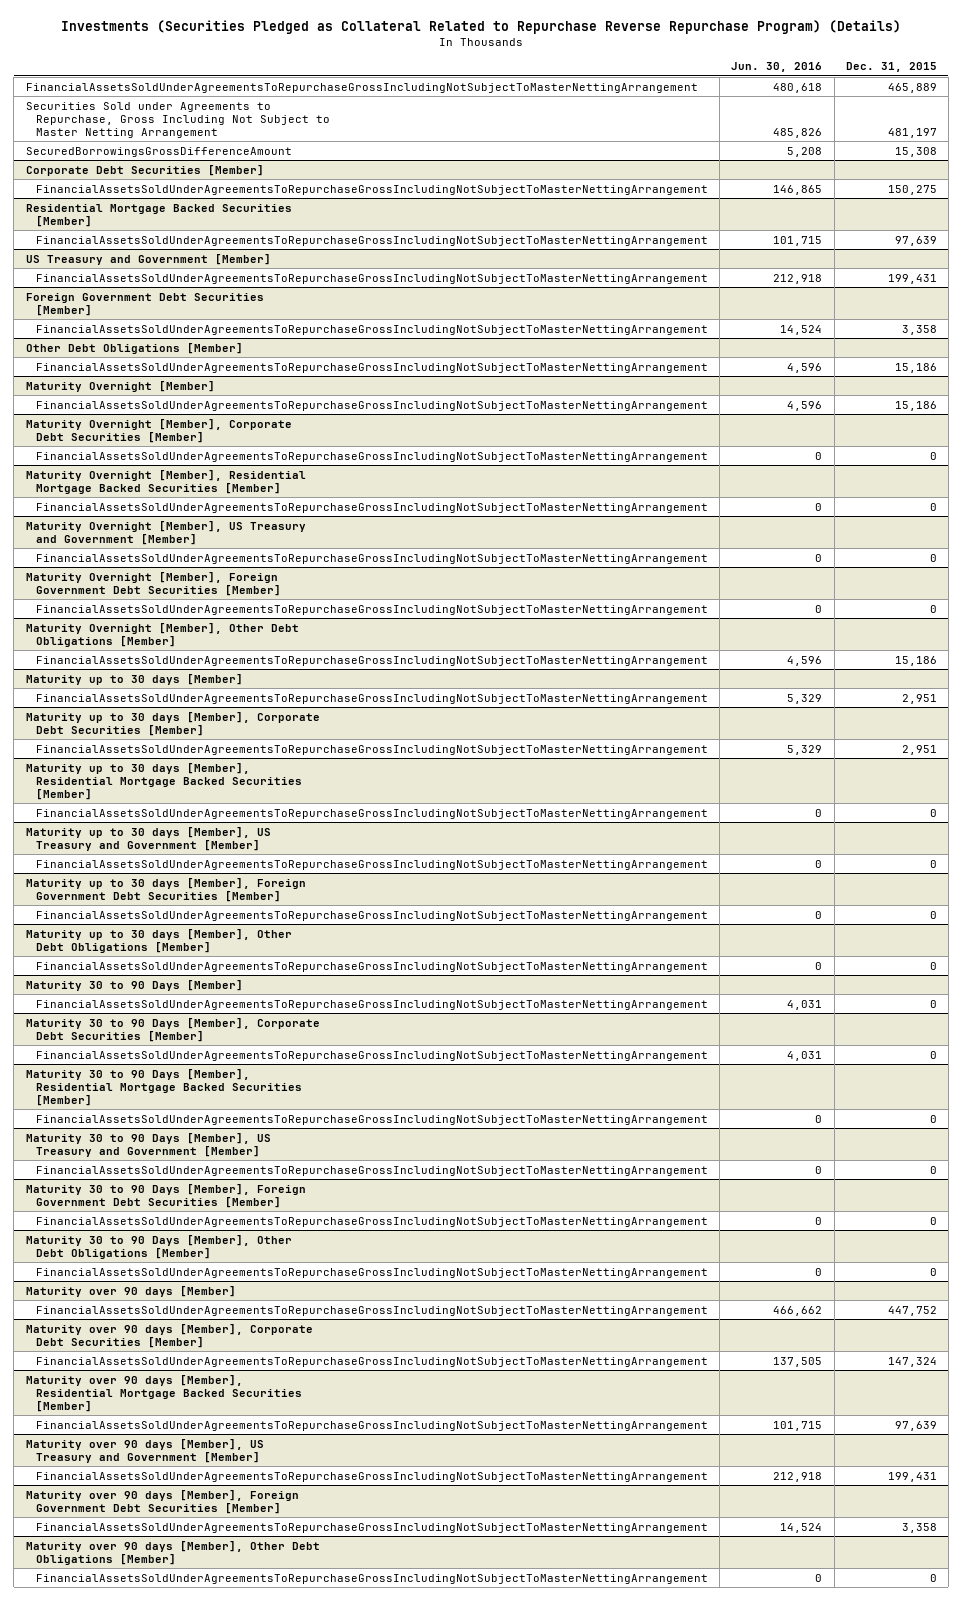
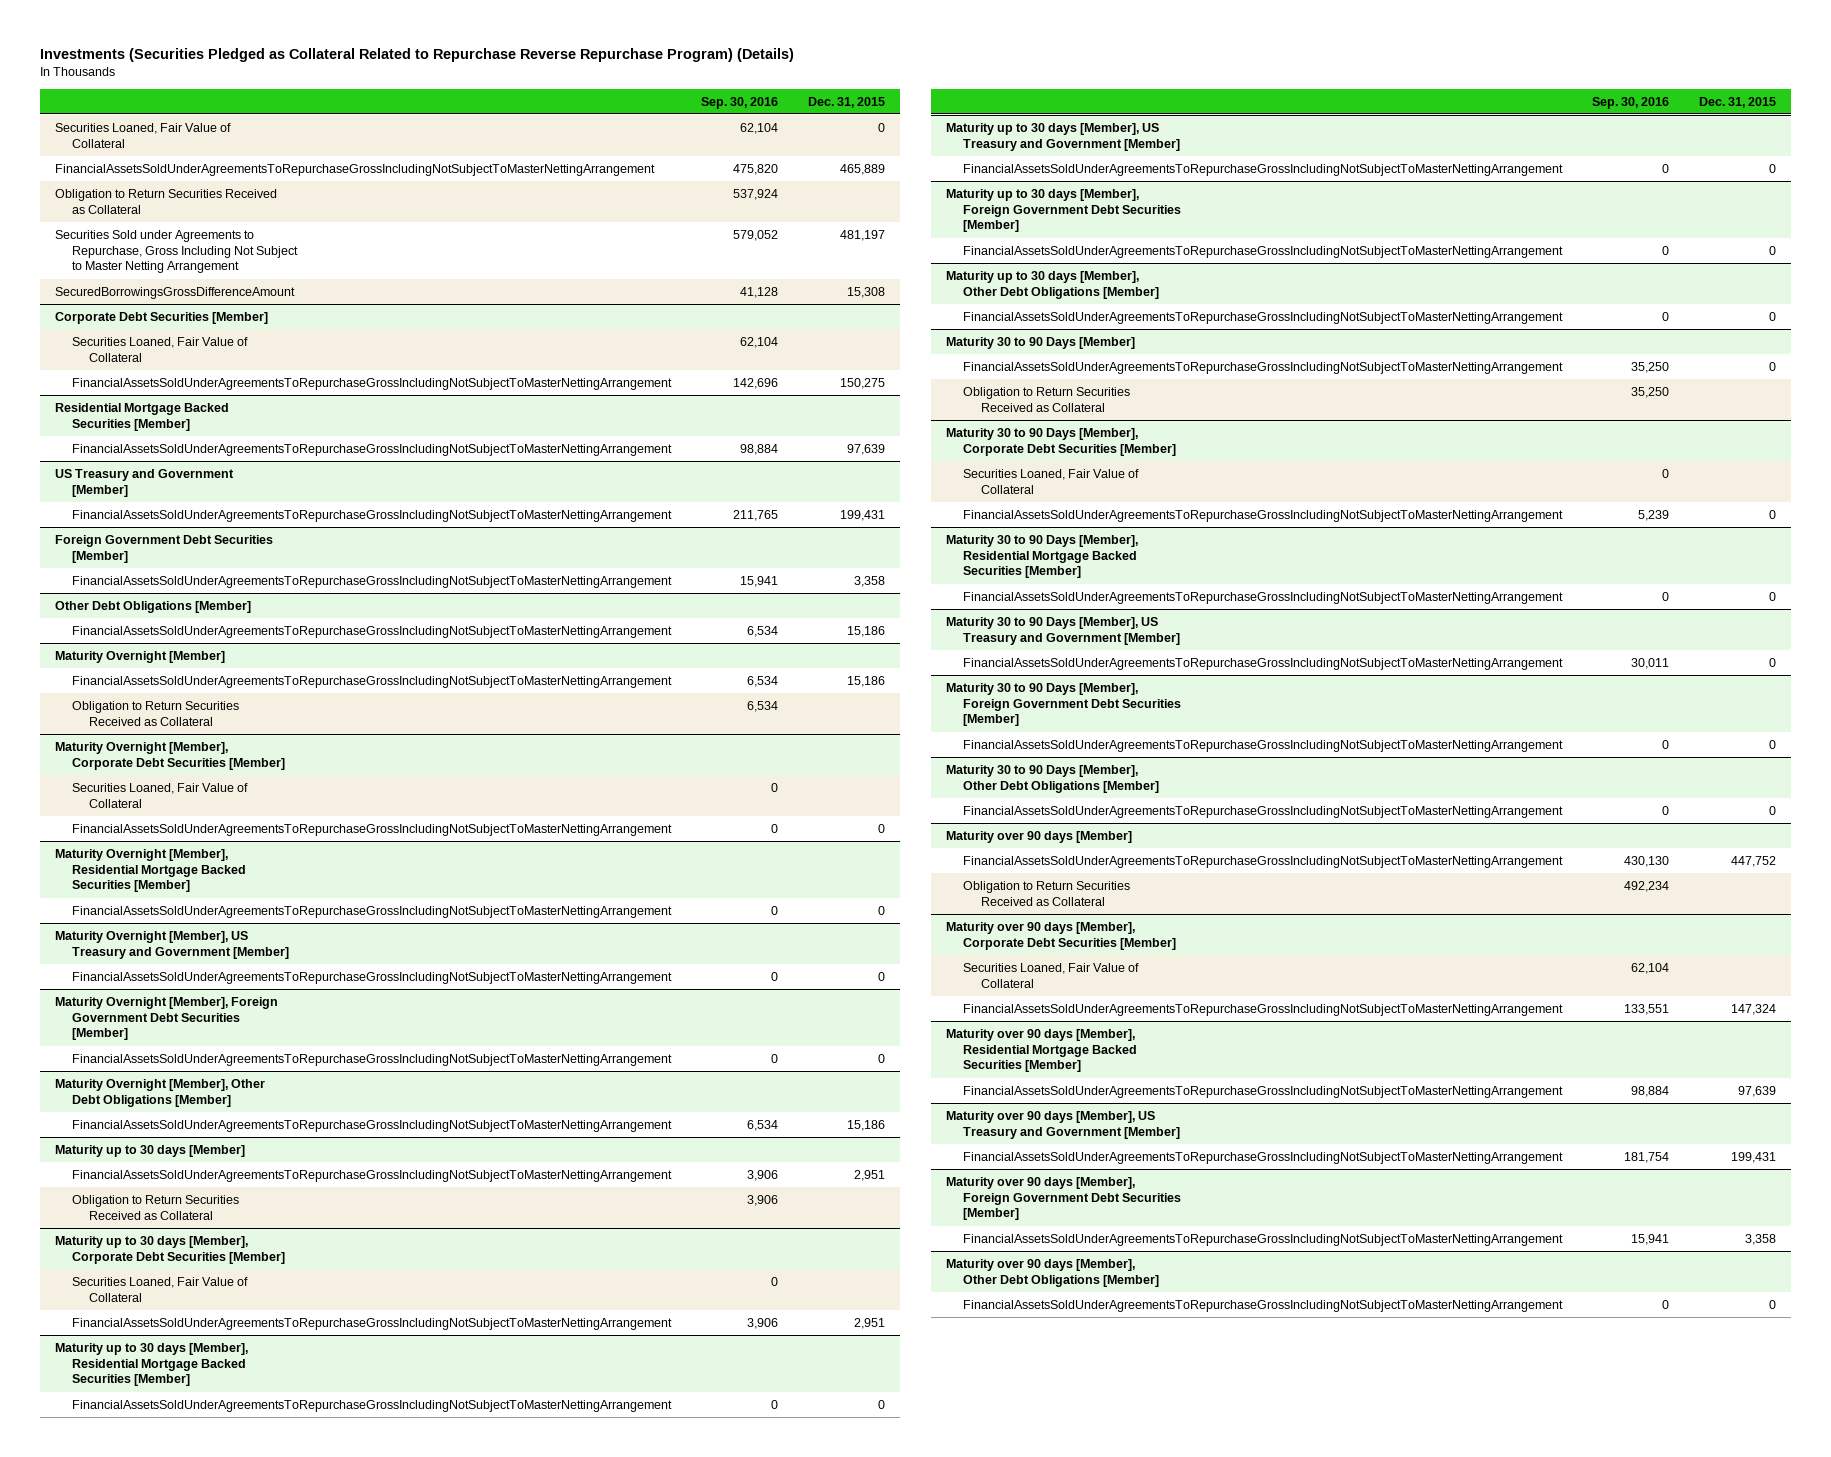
[731,62,823,73] Jun. 30, 2016 -> none
none -> [700,96,778,109] Sep. 30, 2016
none -> [54,122,231,148] Securities Loaned, Fair Value of Collateral
none -> [54,188,277,214] Obligation to Return Securities Received as Collateral
none -> [72,336,249,362] Securities Loaned, Fair Value of Collateral
none -> [72,700,240,726] Obligation to Return Securities Received as Collateral
none -> [72,782,249,808] Securities Loaned, Fair Value of Collateral
none -> [72,1194,240,1220] Obligation to Return Securities Received as Collateral
none -> [72,1276,249,1302] Securities Loaned, Fair Value of Collateral
none -> [963,386,1131,412] Obligation to Return Securities Received as Collateral
none -> [963,468,1140,494] Securities Loaned, Fair Value of Collateral
none -> [963,880,1131,906] Obligation to Return Securities Received as Collateral
none -> [963,962,1140,988] Securities Loaned, Fair Value of Collateral

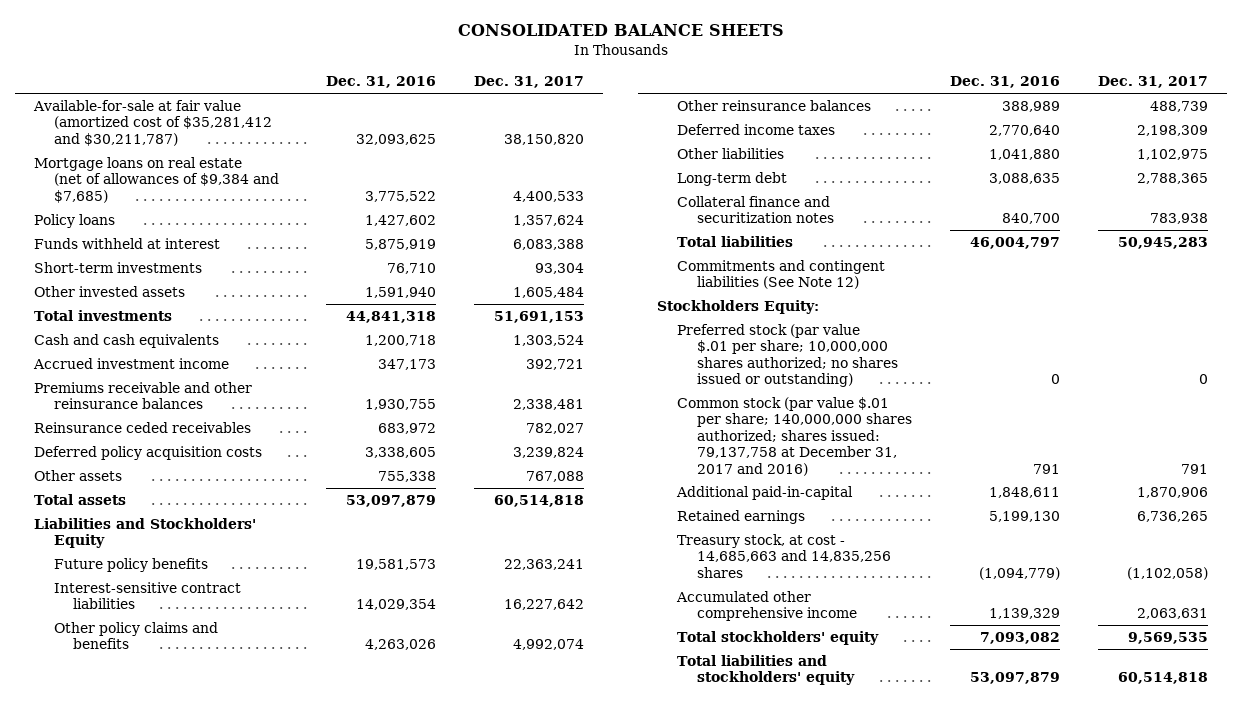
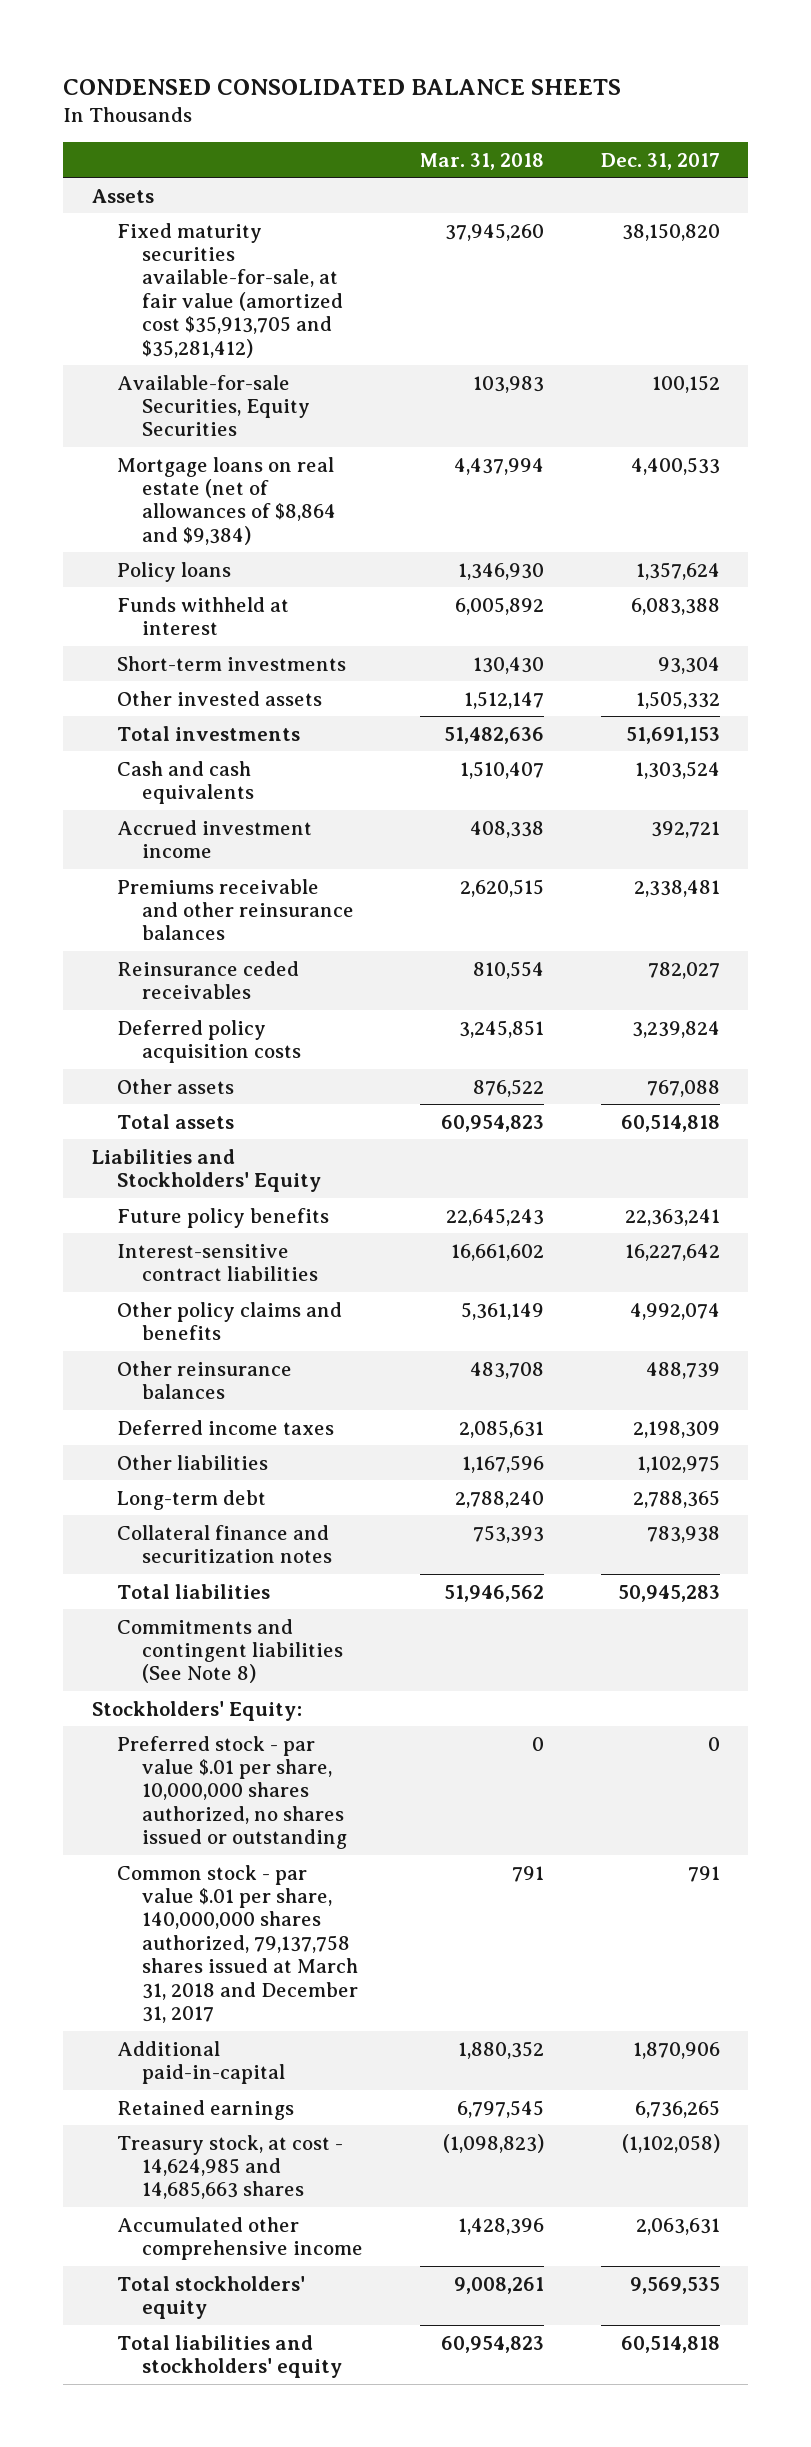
[457,24,784,37] CONSOLIDATED BALANCE SHEETS -> [63,78,622,95] CONDENSED CONSOLIDATED BALANCE SHEETS
[326,76,437,89] Dec. 31, 2016 -> none
none -> [419,152,544,170] Mar. 31, 2018
none -> [91,188,154,203] Assets
[32,100,272,146] Available-for-sale at fair value (amortized cost of $35,281,412 and $30,211,787) -> [116,222,344,358] Fixed maturity securities available-for-sale, at fair value (amortized cost $35,913,705 and $35,281,412)
none -> [116,374,311,437] Available-for-sale Securities, Equity Securities
[33,157,279,203] Mortgage loans on real estate (net of allowances of $9,384 and $7,685) -> [116,456,337,545] Mortgage loans on real estate (net of allowances of $8,864 and $9,384)
[513,287,585,299] 1,605,484 -> [635,690,720,709] 1,505,332
[676,260,885,290] Commitments and contingent liabilities (See Note 12) -> [116,1618,344,1684] Commitments and contingent liabilities (See Note 8)
[657,300,820,315] Stockholders Equity: -> [91,1700,302,1721] Stockholders' Equity:
[676,324,898,388] Preferred stock (par value $.01 per share; 10,000,000 shares authorized; no shares issued or outstanding) -> [116,1735,348,1850] Preferred stock - par value $.01 per share, 10,000,000 shares authorized, no shares issued or outstanding
[676,397,912,476] Common stock (par value $.01 per share; 140,000,000 shares authorized; shares issued: 79,137,758 at December 31, 2017 and 2016) -> [116,1864,359,2024] Common stock - par value $.01 per share, 140,000,000 shares authorized, 79,137,758 shares issued at March 31, 2018 and December 31, 2017
[676,534,891,578] Treasury stock, at cost - 14,685,663 and 14,835,256 shares -> [116,2134,343,2200] Treasury stock, at cost - 14,624,985 and 14,685,663 shares

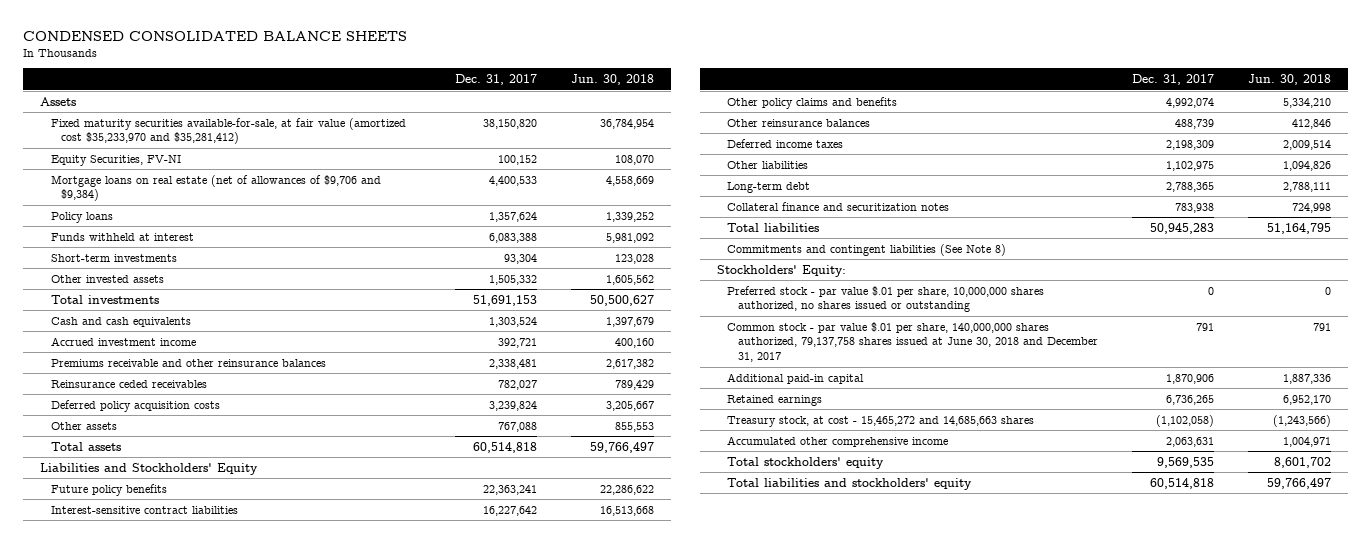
[419,152,544,170] Mar. 31, 2018 -> none
none -> [570,73,654,85] Jun. 30, 2018
[116,222,344,358] Fixed maturity securities available-for-sale, at fair value (amortized cost $35,913,705 and $35,281,412) -> [50,117,406,145] Fixed maturity securities available-for-sale, at fair value (amortized cost $35,233,970 and $35,281,412)
[116,374,311,437] Available-for-sale Securities, Equity Securities -> [50,154,181,166] Equity Securities, FV-NI
[116,456,337,545] Mortgage loans on real estate (net of allowances of $8,864 and $9,384) -> [50,174,381,202] Mortgage loans on real estate (net of allowances of $9,706 and $9,384)
[116,1864,359,2024] Common stock - par value $.01 per share, 140,000,000 shares authorized, 79,137,758 shares issued at March 31, 2018 and December 31, 2017 -> [727,321,1099,363] Common stock - par value $.01 per share, 140,000,000 shares authorized, 79,137,758 shares issued at June 30, 2018 and December 31, 2017
[116,2040,286,2084] Additional paid-in-capital -> [727,372,865,384] Additional paid-in capital
[116,2134,343,2200] Treasury stock, at cost - 14,624,985 and 14,685,663 shares -> [727,415,1035,427] Treasury stock, at cost - 15,465,272 and 14,685,663 shares

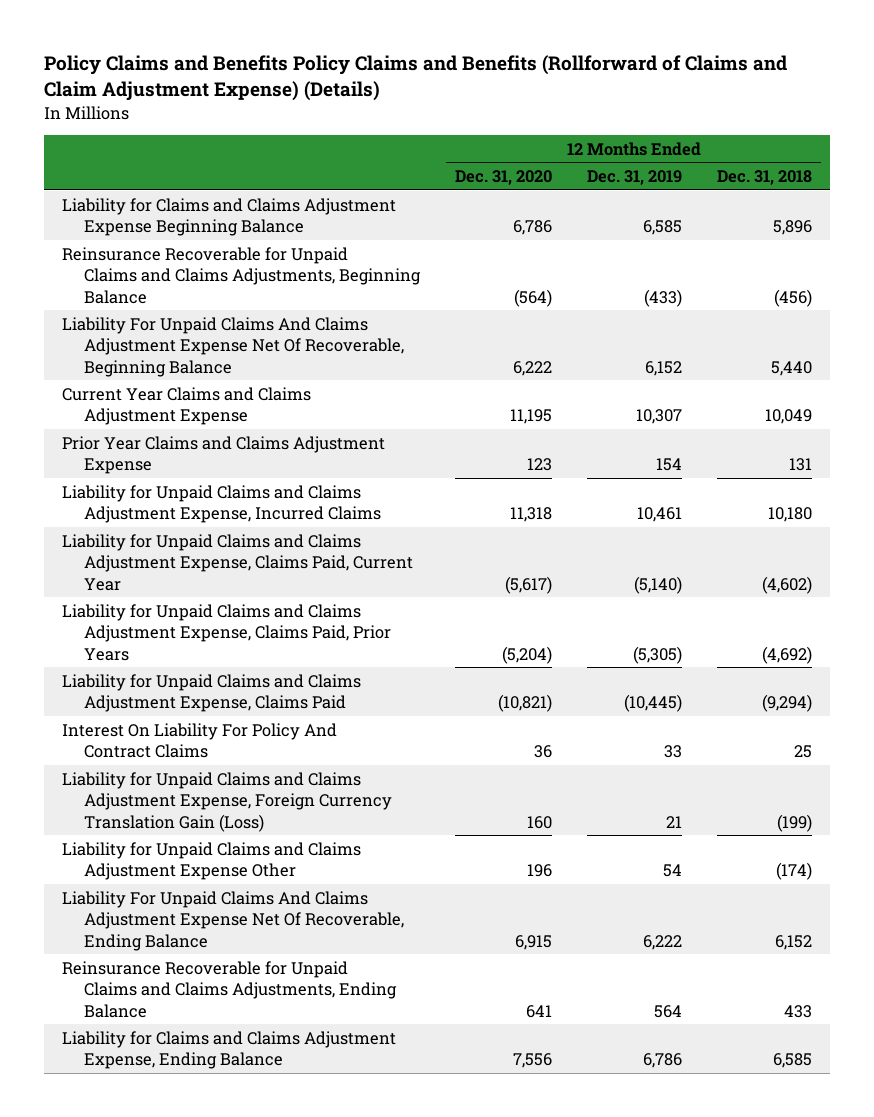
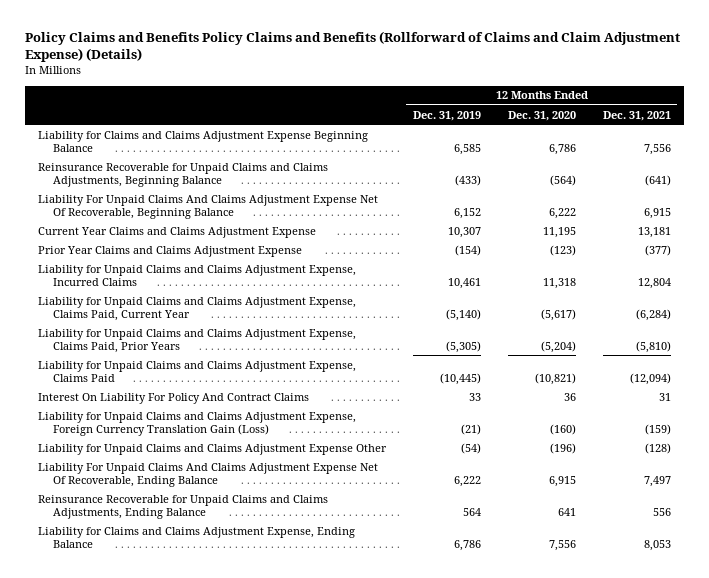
[717,170,813,186] Dec. 31, 2018 -> none
none -> [602,110,671,121] Dec. 31, 2021
[527,458,553,472] 123 -> [549,244,576,256] (123)
[656,458,683,472] 154 -> [455,244,482,256] (154)
[527,815,553,829] 160 -> [549,423,576,435] (160)
[666,815,683,828] 21 -> [461,423,482,435] (21)
[527,864,553,878] 196 -> [549,442,576,454] (196)
[663,864,683,878] 54 -> [461,442,482,454] (54)

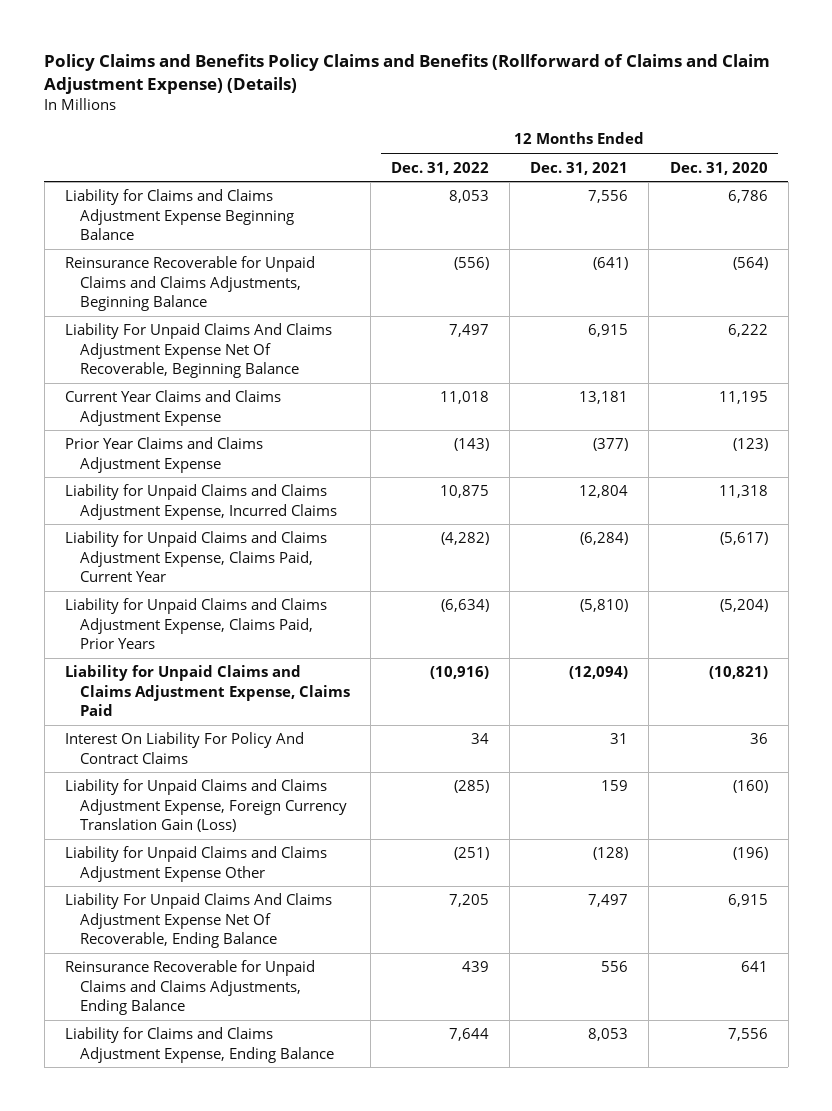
[413,110,482,121] Dec. 31, 2019 -> none
none -> [391,161,490,175] Dec. 31, 2022
[644,423,671,435] (159) -> [601,780,629,792] 159

